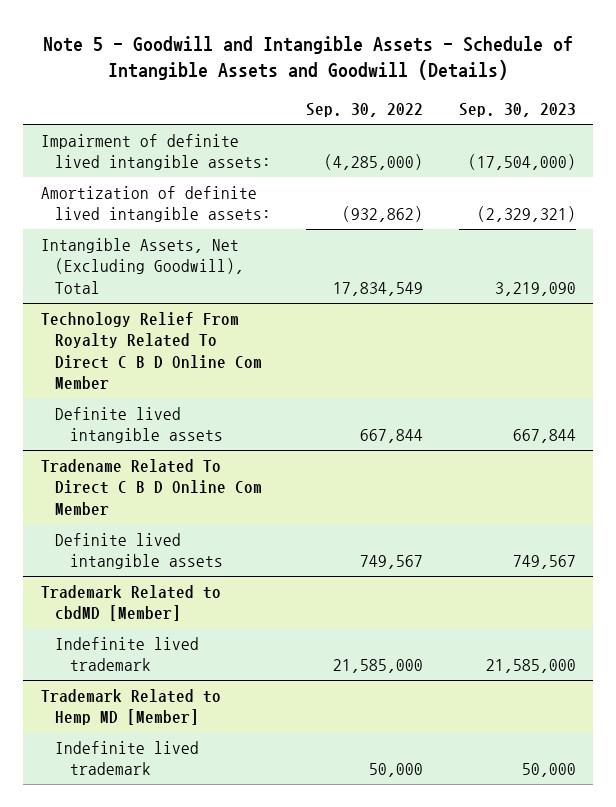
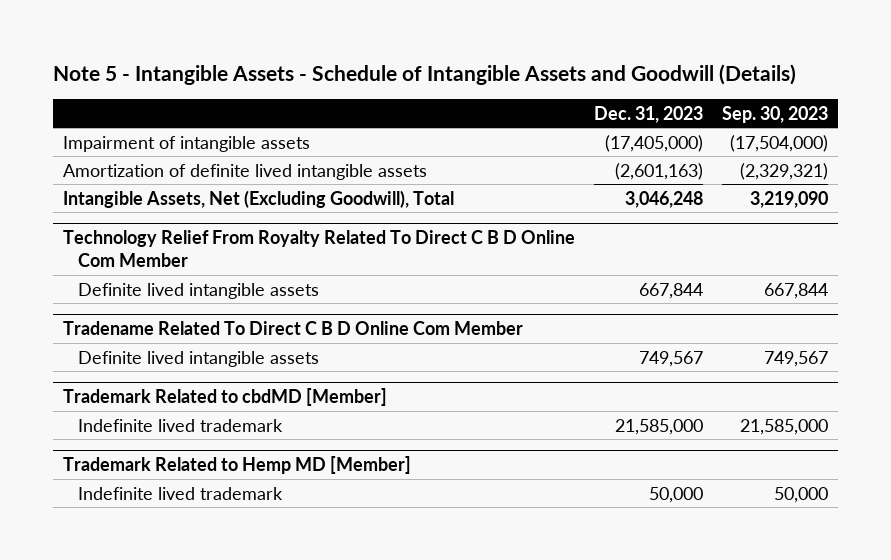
[43,35,574,81] Note 5 - Goodwill and Intangible Assets - Schedule of Intangible Assets and Goodwill (Details) -> [53,64,797,86] Note 5 - Intangible Assets - Schedule of Intangible Assets and Goodwill (Details)
[306,103,424,118] Sep. 30, 2022 -> none
none -> [594,105,704,123] Dec. 31, 2023
[40,133,272,171] Impairment of definite lived intangible assets: -> [62,135,310,152] Impairment of intangible assets
[40,185,272,223] Amortization of definite lived intangible assets: -> [62,163,427,180] Amortization of definite lived intangible assets

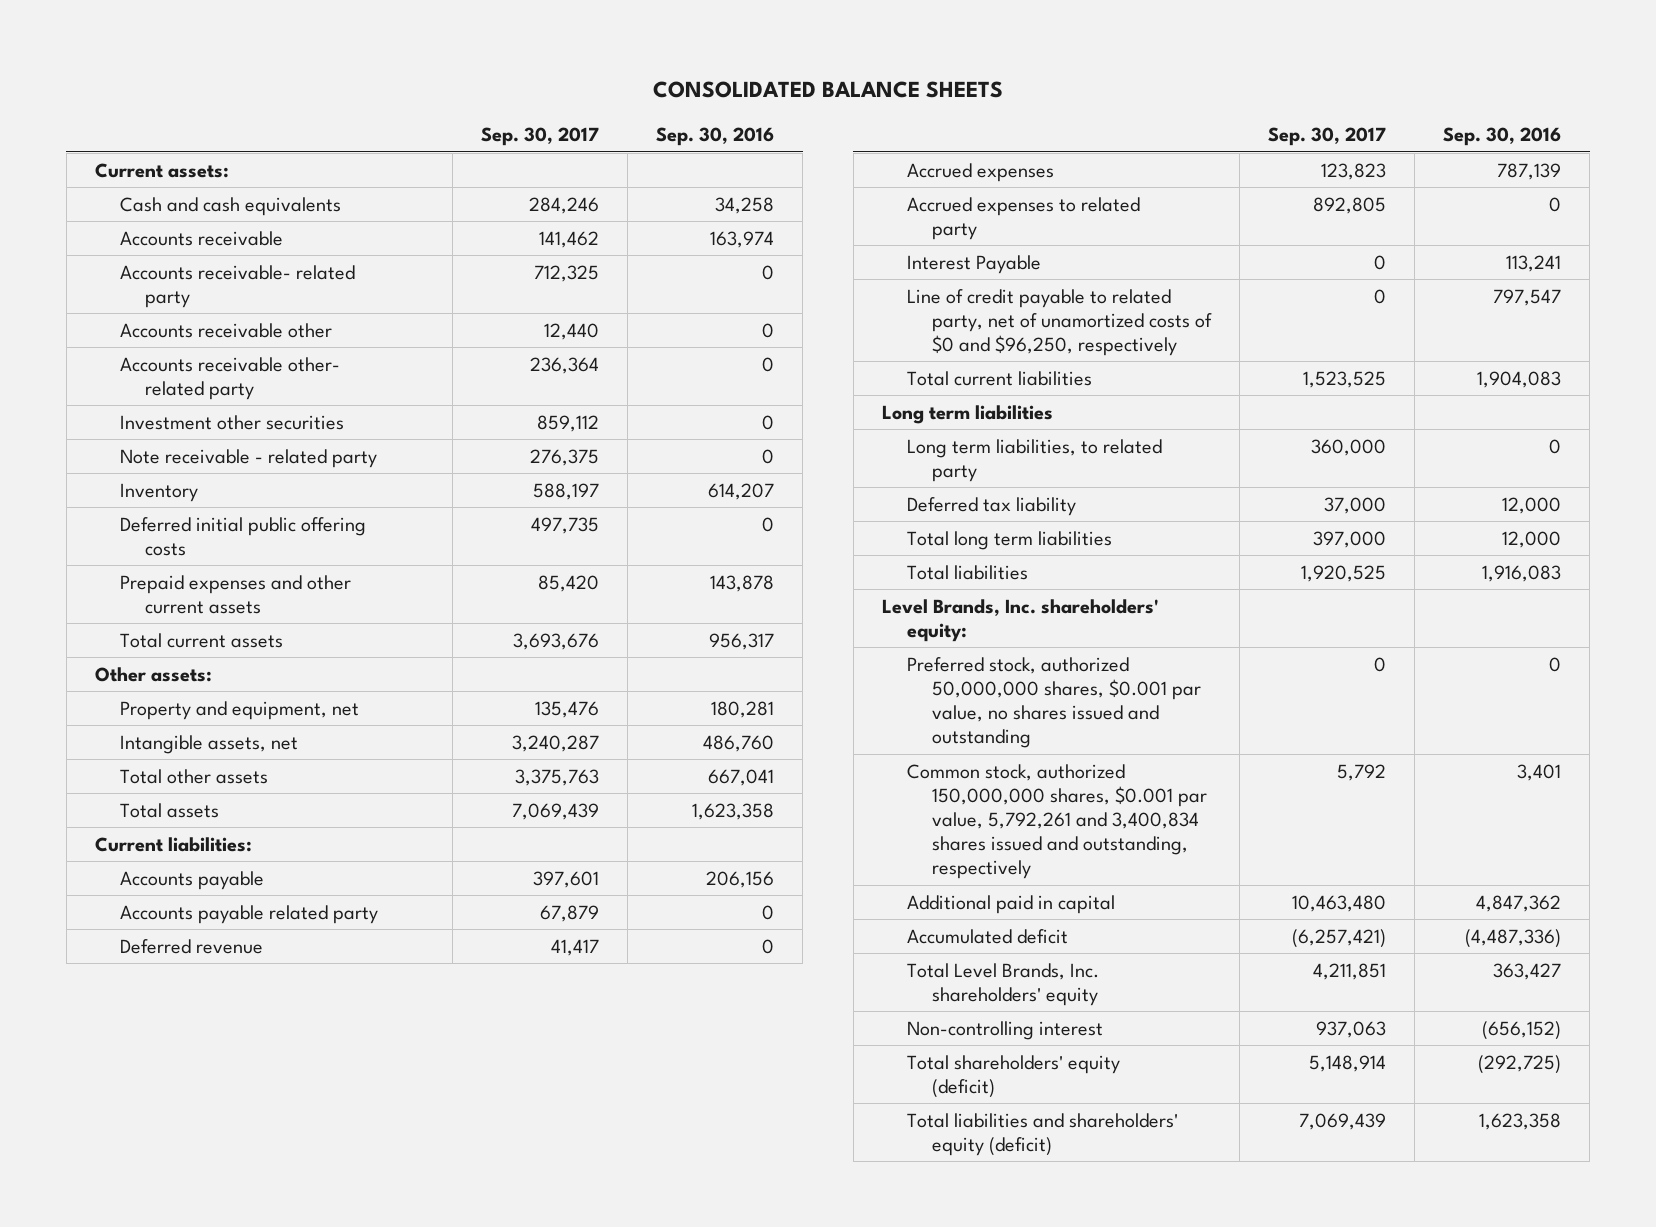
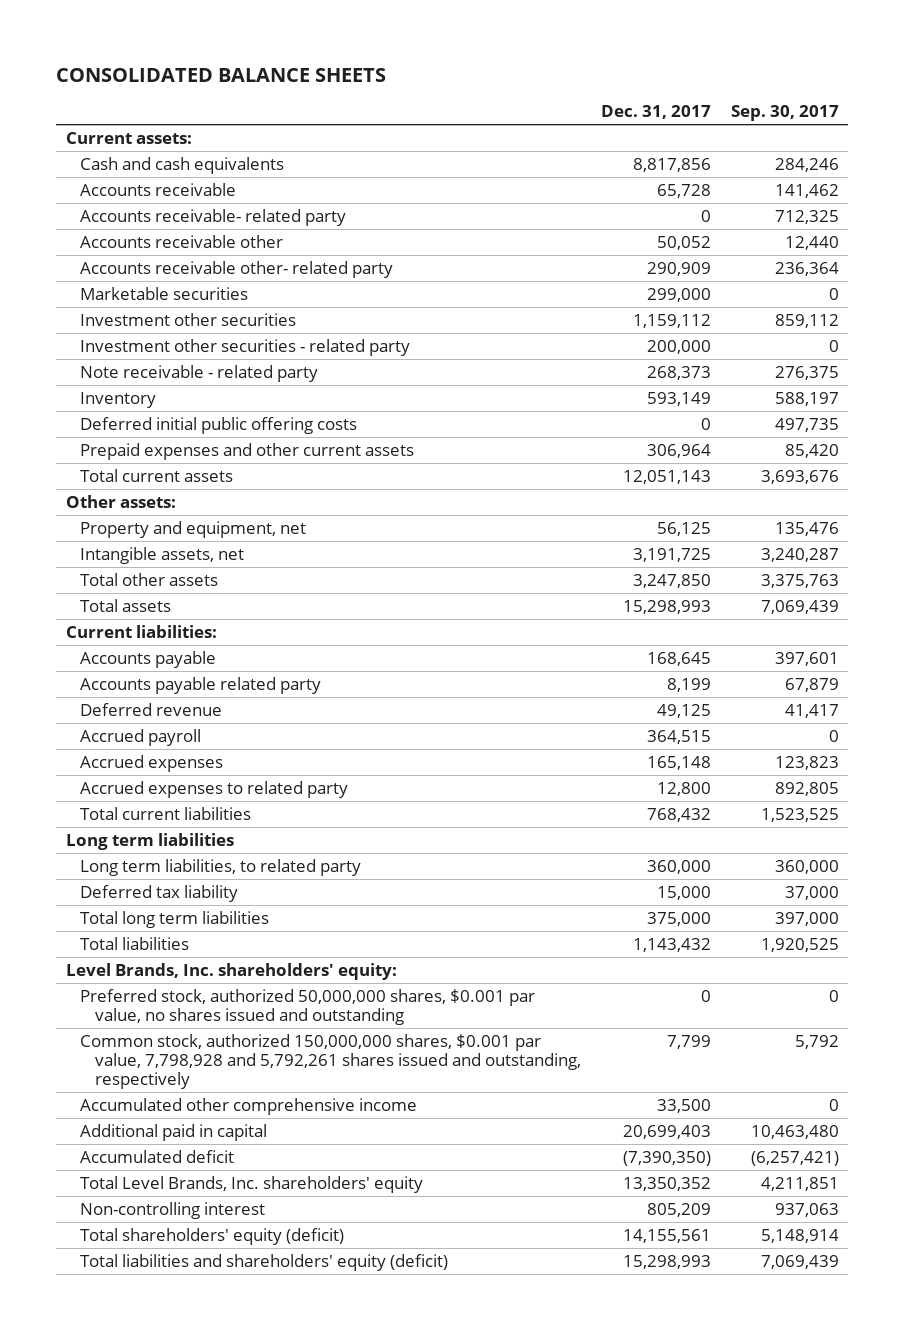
[656,127,775,147] Sep. 30, 2016 -> none
none -> [600,105,711,120] Dec. 31, 2017
none -> [80,286,249,300] Marketable securities
none -> [80,338,411,356] Investment other securities - related party
none -> [80,728,202,746] Accrued payroll
[906,254,1041,274] Interest Payable -> none
[906,288,1212,357] Line of credit payable to related party, net of unamortized costs of $0 and $96,250, respectively -> none
[906,763,1207,880] Common stock, authorized 150,000,000 shares, $0.001 par value, 5,792,261 and 3,400,834 shares issued and outstanding, respectively -> [80,1033,582,1090] Common stock, authorized 150,000,000 shares, $0.001 par value, 7,798,928 and 5,792,261 shares issued and outstanding, respectively
none -> [80,1097,418,1115] Accumulated other comprehensive income

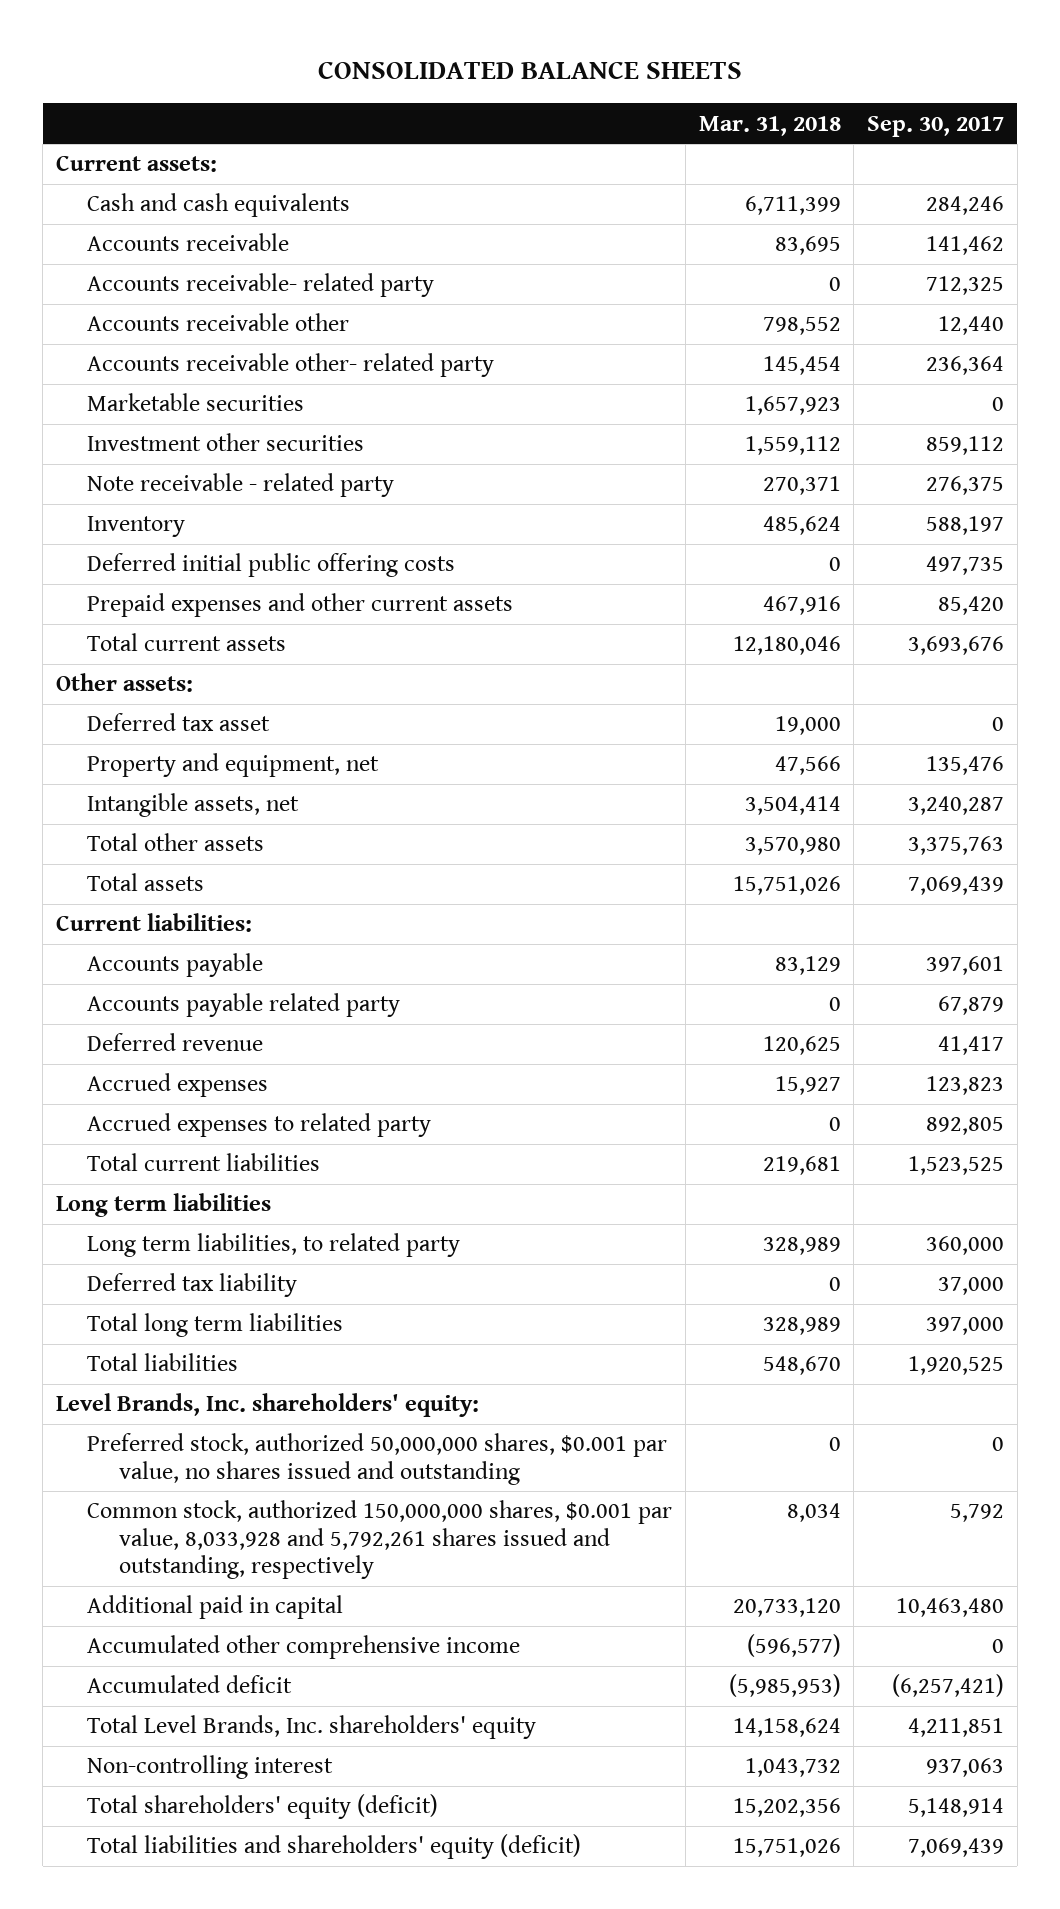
[600,105,711,120] Dec. 31, 2017 -> none
none -> [698,115,841,136] Mar. 31, 2018
[80,338,411,356] Investment other securities - related party -> none
none -> [87,713,271,732] Deferred tax asset
[80,728,202,746] Accrued payroll -> none
[80,1033,582,1090] Common stock, authorized 150,000,000 shares, $0.001 par value, 7,798,928 and 5,792,261 shares issued and outstanding, respectively -> [87,1500,673,1580] Common stock, authorized 150,000,000 shares, $0.001 par value, 8,033,928 and 5,792,261 shares issued and outstanding, respectively
[80,1097,418,1115] Accumulated other comprehensive income -> [87,1635,521,1660] Accumulated other comprehensive income

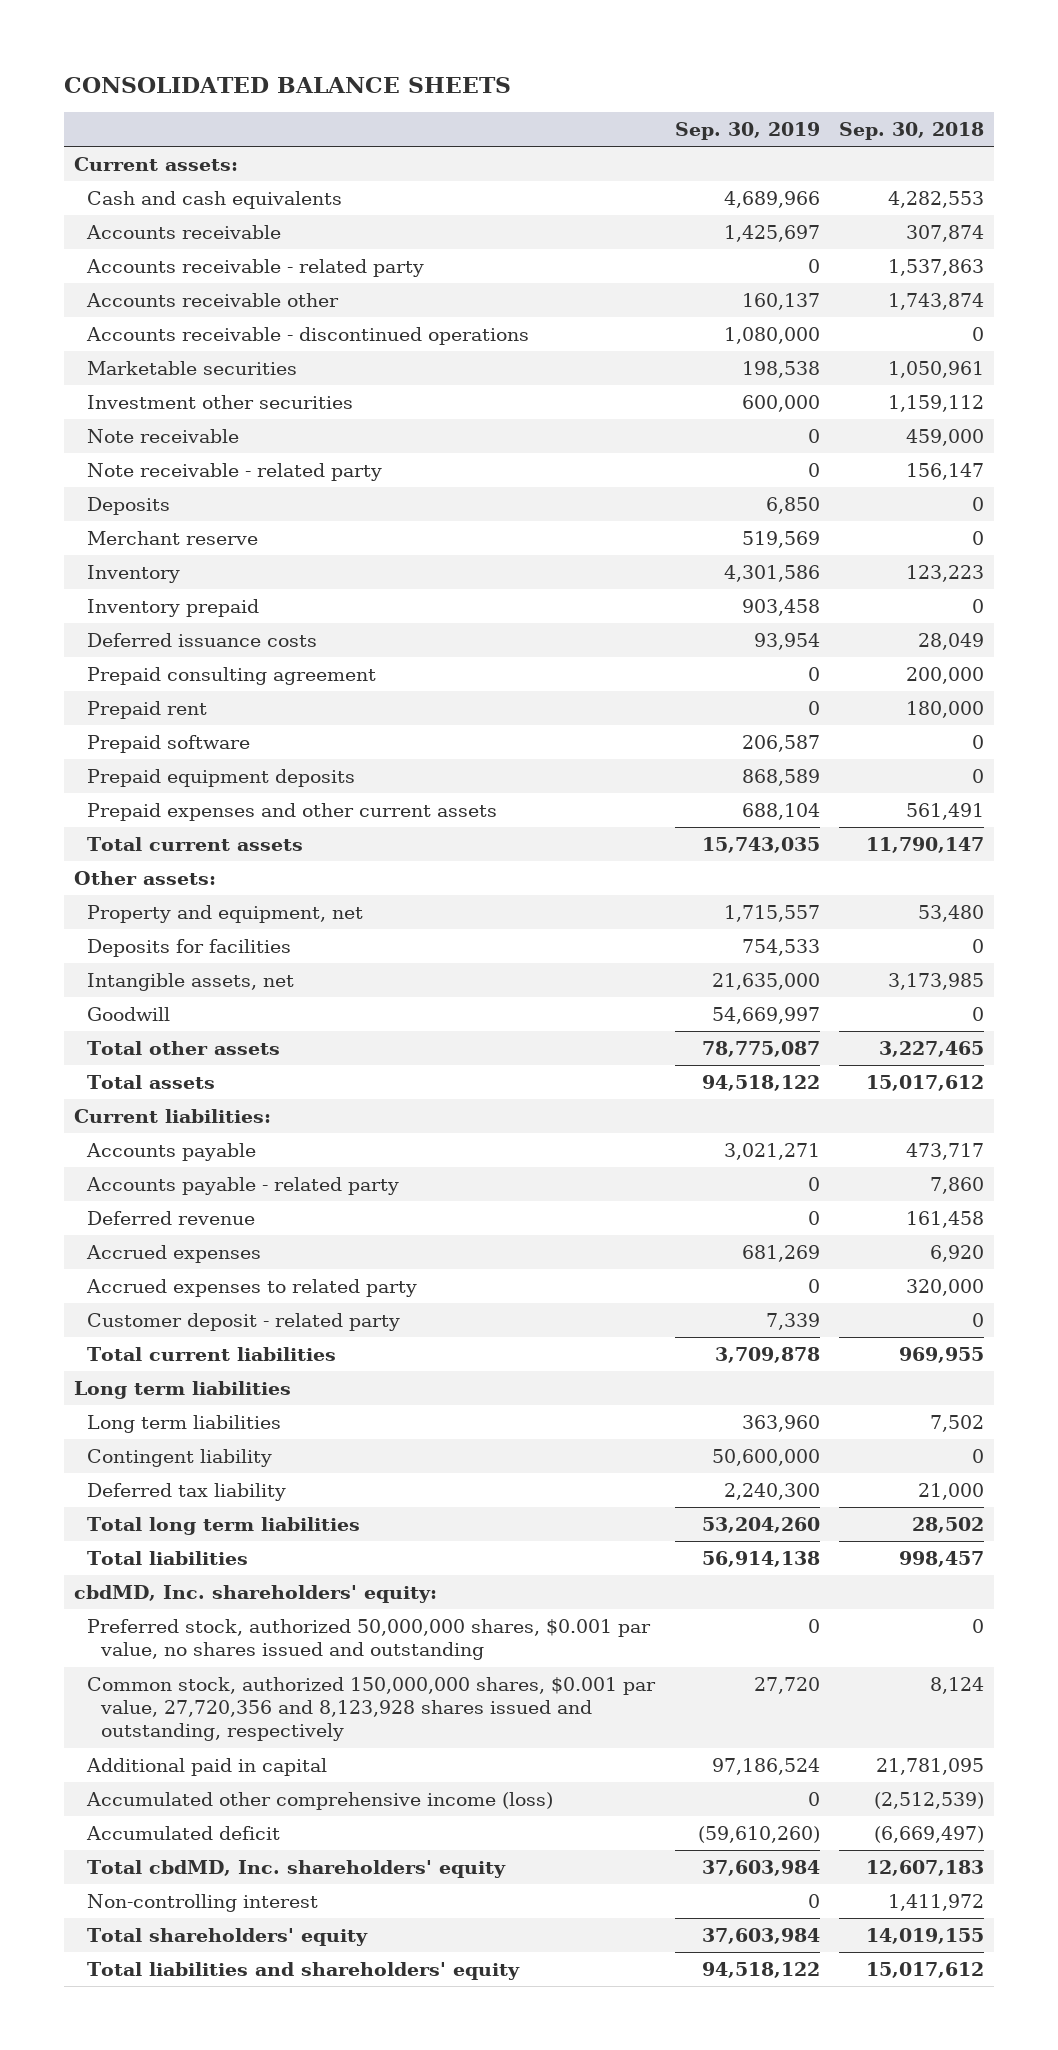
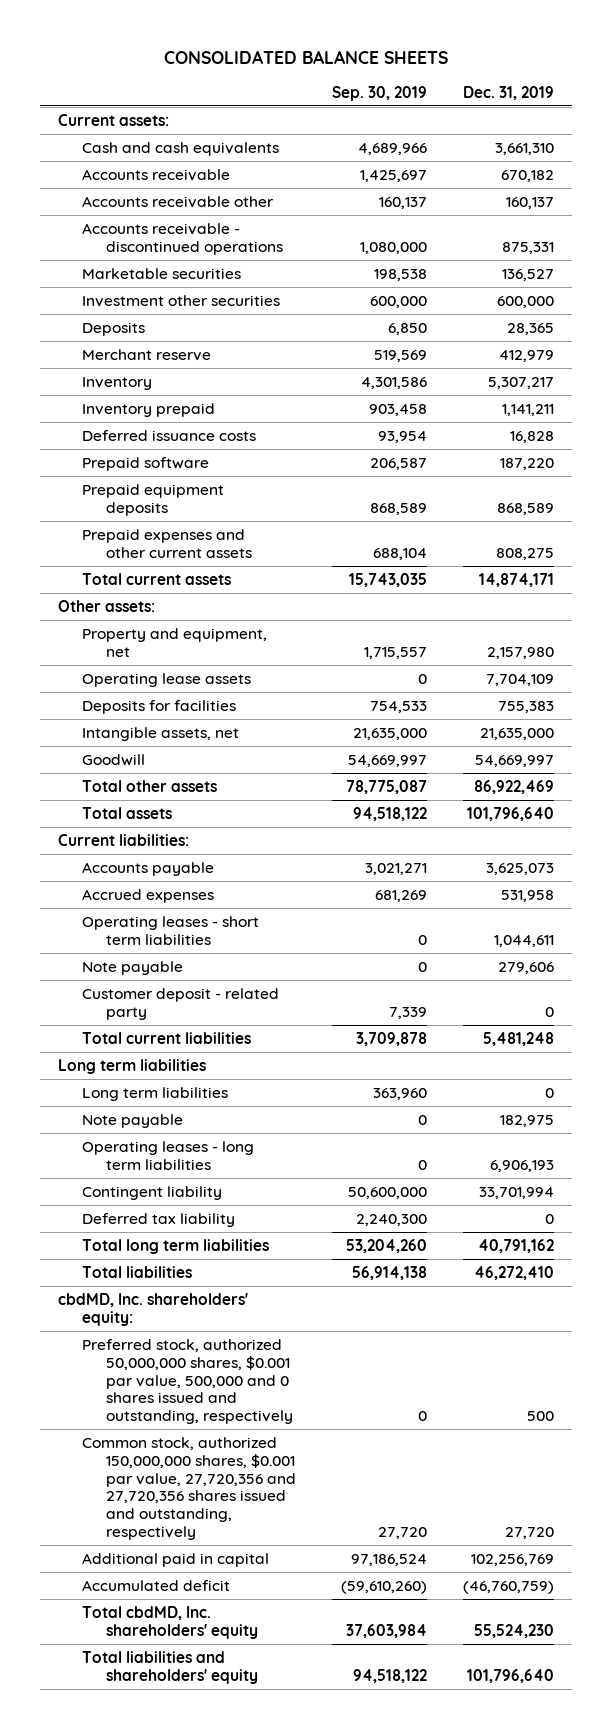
[839,121,985,140] Sep. 30, 2018 -> none
none -> [463,85,555,100] Dec. 31, 2019
[86,259,425,278] Accounts receivable - related party -> none
[87,429,240,444] Note receivable -> none
[87,463,383,482] Note receivable - related party -> none
[87,667,377,686] Prepaid consulting agreement -> none
[87,701,208,720] Prepaid rent -> none
none -> [82,672,252,687] Operating lease assets
[86,1177,400,1196] Accounts payable - related party -> none
[87,1211,256,1226] Deferred revenue -> none
[86,1279,418,1298] Accrued expenses to related party -> none
none -> [82,915,260,945] Operating leases - short term liabilities
none -> [82,960,184,975] Note payable
none -> [82,1113,184,1128] Note payable
none -> [82,1140,255,1170] Operating leases - long term liabilities
[87,1619,652,1661] Preferred stock, authorized 50,000,000 shares, $0.001 par value, no shares issued and outstanding -> [82,1338,294,1425] Preferred stock, authorized 50,000,000 shares, $0.001 par value, 500,000 and 0 shares issued and outstanding, respectively
[87,1677,657,1742] Common stock, authorized 150,000,000 shares, $0.001 par value, 27,720,356 and 8,123,928 shares issued and outstanding, respectively -> [82,1436,297,1541] Common stock, authorized 150,000,000 shares, $0.001 par value, 27,720,356 and 27,720,356 shares issued and outstanding, respectively
[86,1792,554,1811] Accumulated other comprehensive income (loss) -> none
[87,1894,319,1913] Non-controlling interest -> none
[87,1928,369,1947] Total shareholders' equity -> none

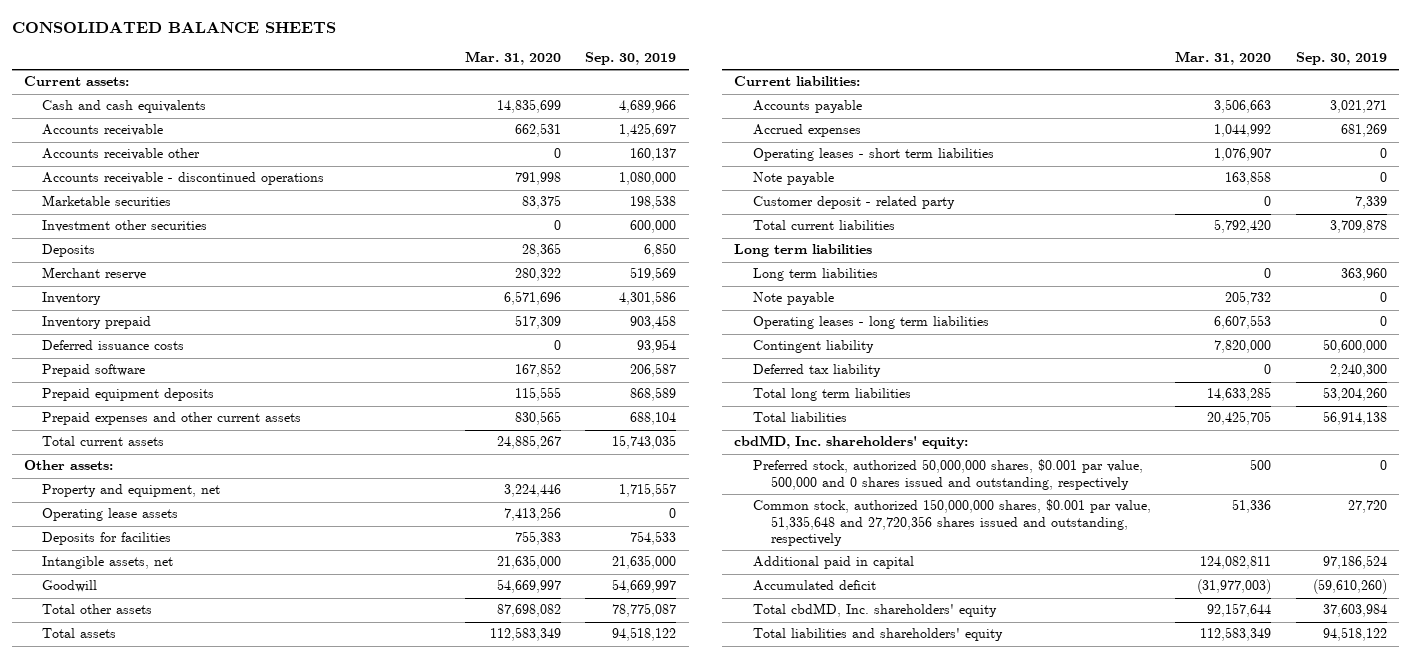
[463,85,555,100] Dec. 31, 2019 -> none
none -> [464,51,561,66] Mar. 31, 2020
[82,1436,297,1541] Common stock, authorized 150,000,000 shares, $0.001 par value, 27,720,356 and 27,720,356 shares issued and outstanding, respectively -> [752,499,1151,546] Common stock, authorized 150,000,000 shares, $0.001 par value, 51,335,648 and 27,720,356 shares issued and outstanding, respectively

